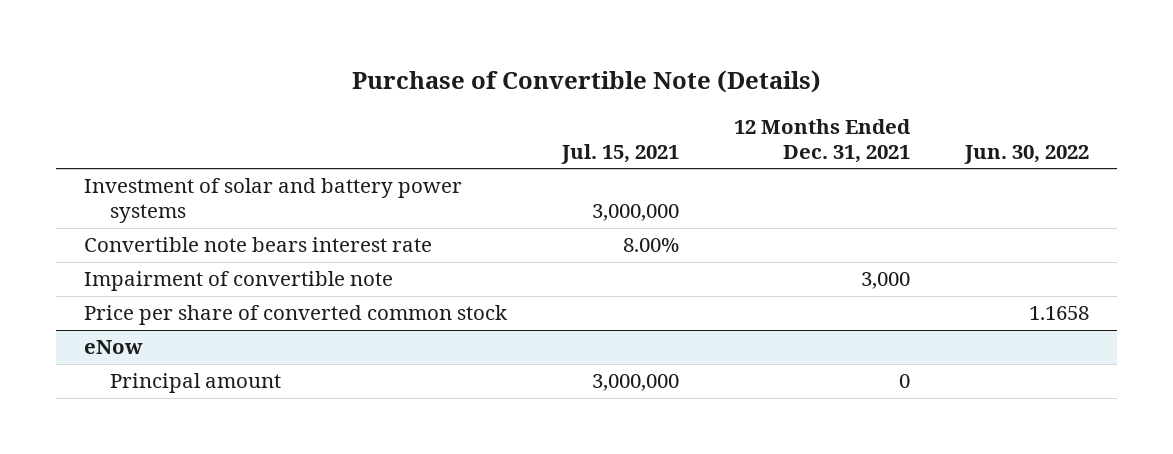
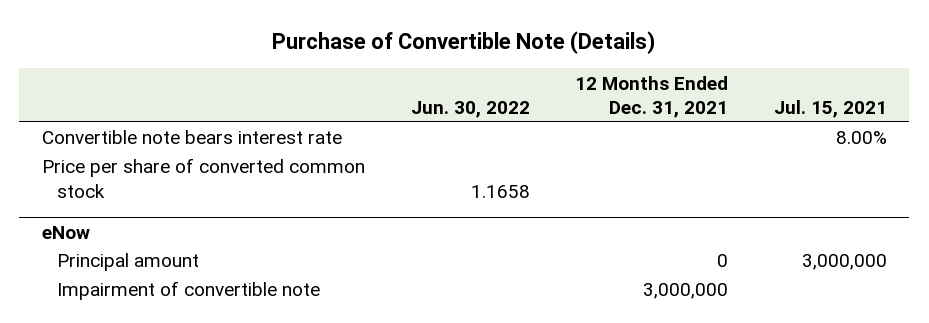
[83,178,462,224] Investment of solar and battery power systems -> none
[83,271,393,292] Impairment of convertible note -> none
none -> [56,281,320,301] Impairment of convertible note

